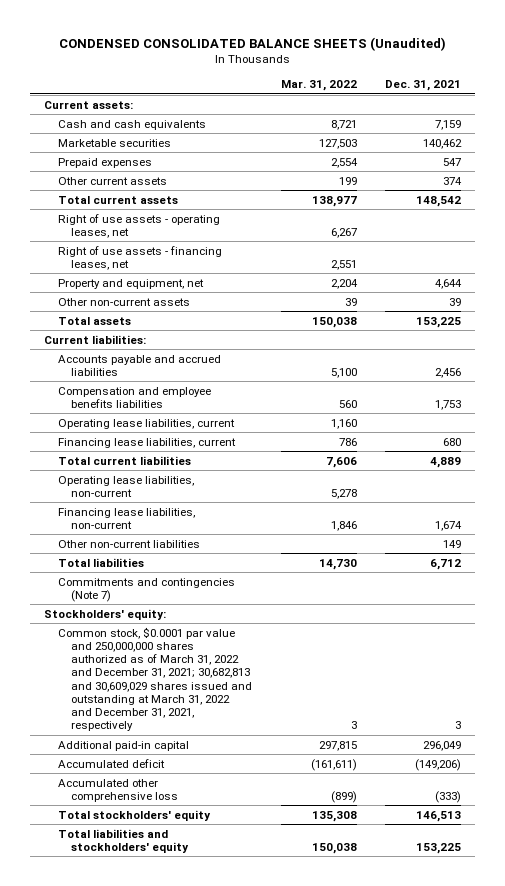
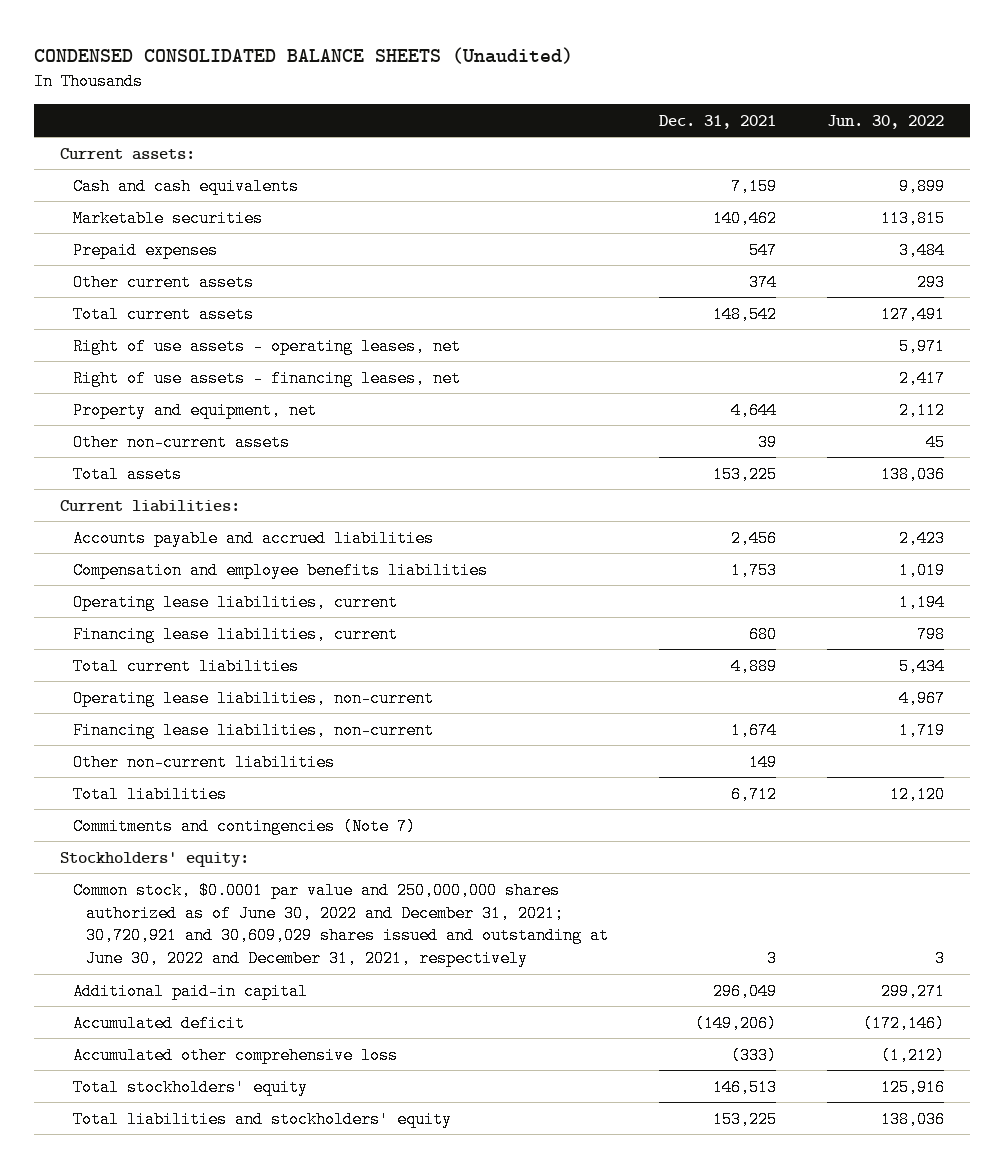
[280,80,357,92] Mar. 31, 2022 -> none
none -> [827,114,945,129] Jun. 30, 2022
[57,626,252,732] Common stock, $0.0001 par value and 250,000,000 shares authorized as of March 31, 2022 and December 31, 2021; 30,682,813 and 30,609,029 shares issued and outstanding at March 31, 2022 and December 31, 2021, respectively -> [72,881,609,968] Common stock, $0.0001 par value and 250,000,000 shares authorized as of June 30, 2022 and December 31, 2021; 30,720,921 and 30,609,029 shares issued and outstanding at June 30, 2022 and December 31, 2021, respectively

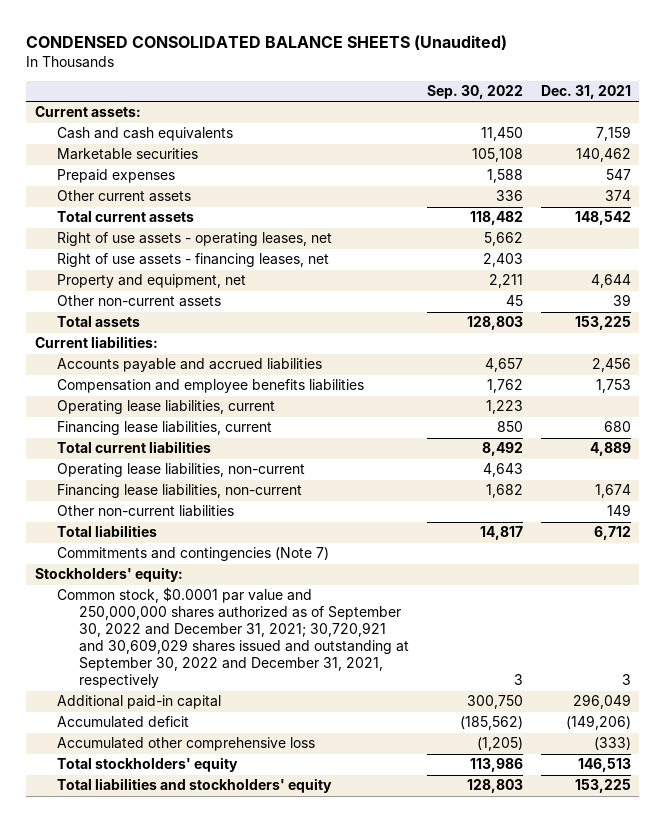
[827,114,945,129] Jun. 30, 2022 -> none
none -> [427,85,524,100] Sep. 30, 2022
[72,881,609,968] Common stock, $0.0001 par value and 250,000,000 shares authorized as of June 30, 2022 and December 31, 2021; 30,720,921 and 30,609,029 shares issued and outstanding at June 30, 2022 and December 31, 2021, respectively -> [57,587,410,689] Common stock, $0.0001 par value and 250,000,000 shares authorized as of September 30, 2022 and December 31, 2021; 30,720,921 and 30,609,029 shares issued and outstanding at September 30, 2022 and December 31, 2021, respectively

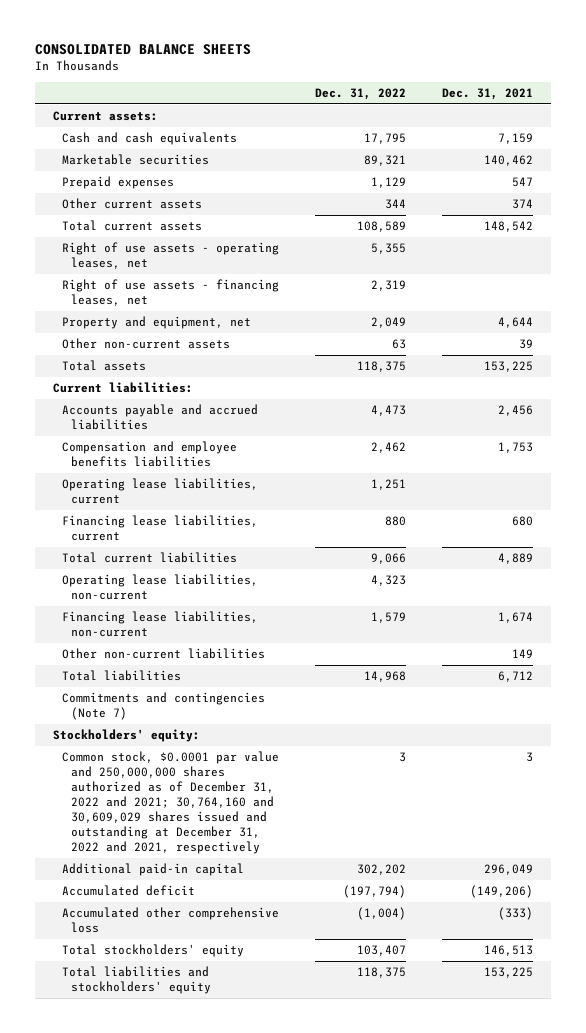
[25,34,507,50] CONDENSED CONSOLIDATED BALANCE SHEETS (Unaudited) -> [34,43,251,55] CONSOLIDATED BALANCE SHEETS
[427,85,524,100] Sep. 30, 2022 -> none
none -> [314,88,406,101] Dec. 31, 2022
[57,587,410,689] Common stock, $0.0001 par value and 250,000,000 shares authorized as of September 30, 2022 and December 31, 2021; 30,720,921 and 30,609,029 shares issued and outstanding at September 30, 2022 and December 31, 2021, respectively -> [61,751,279,855] Common stock, $0.0001 par value and 250,000,000 shares authorized as of December 31, 2022 and 2021; 30,764,160 and 30,609,029 shares issued and outstanding at December 31, 2022 and 2021, respectively

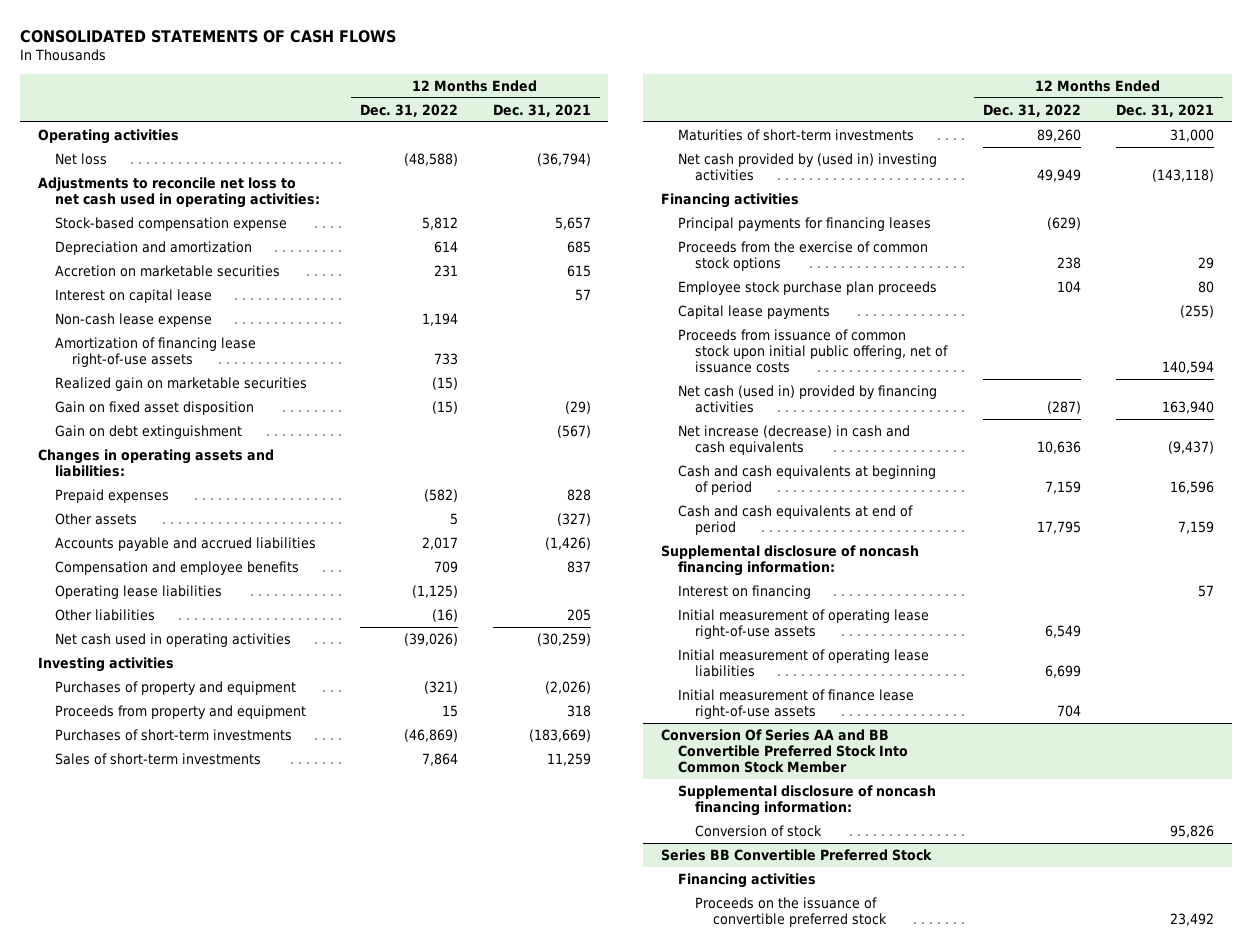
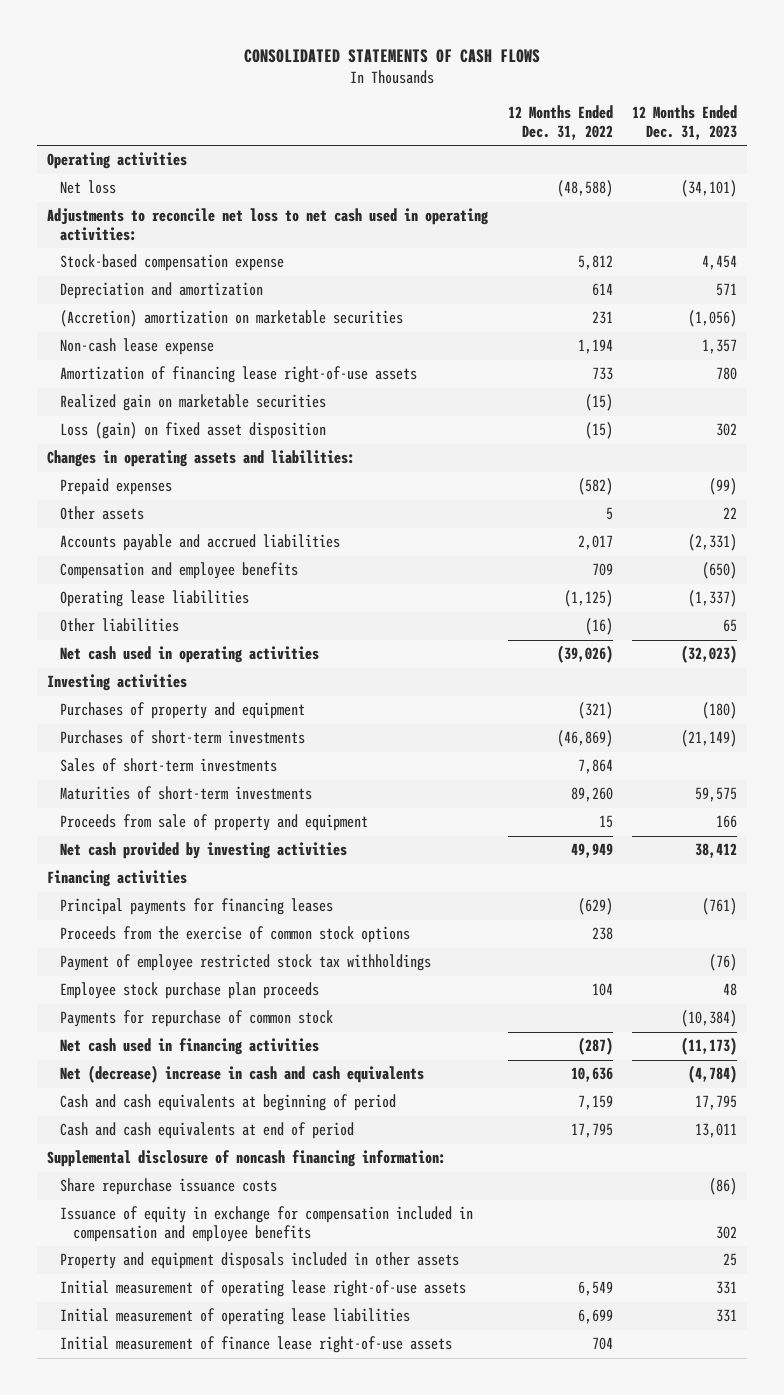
[492,103,591,117] Dec. 31, 2021 -> none
none -> [631,105,737,141] 12 Months Ended Dec. 31, 2023
[55,288,213,303] Interest on capital lease -> none
[55,264,281,277] Accretion on marketable securities -> [59,310,403,328] (Accretion) amortization on marketable securities
[55,424,243,439] Gain on debt extinguishment -> none
[55,400,255,415] Gain on fixed asset disposition -> [59,422,326,440] Loss (gain) on fixed asset disposition
[55,704,307,719] Proceeds from property and equipment -> none
none -> [59,814,368,832] Proceeds from sale of property and equipment
[678,152,938,181] Net cash provided by (used in) investing activities -> [59,842,347,860] Net cash provided by investing activities
none -> [59,954,431,972] Payment of employee restricted stock tax withholdings
[678,304,831,319] Capital lease payments -> none
[678,328,949,374] Proceeds from issuance of common stock upon initial public offering, net of issuance costs -> none
none -> [59,1010,333,1028] Payments for repurchase of common stock
[678,384,938,413] Net cash (used in) provided by financing activities -> [59,1038,319,1056] Net cash used in financing activities
[678,424,911,455] Net increase (decrease) in cash and cash equivalents -> [59,1065,424,1084] Net (decrease) increase in cash and cash equivalents
[678,584,812,599] Interest on financing -> none
none -> [59,1178,277,1196] Share repurchase issuance costs
none -> [59,1206,473,1243] Issuance of equity in exchange for compensation included in compensation and employee benefits
none -> [59,1252,459,1270] Property and equipment disposals included in other assets
[660,728,909,774] Conversion Of Series AA and BB Convertible Preferred Stock Into Common Stock Member -> none
[678,784,937,816] Supplemental disclosure of noncash financing information: -> none
[695,824,823,837] Conversion of stock -> none
[660,848,932,861] Series BB Convertible Preferred Stock -> none
[678,872,817,888] Financing activities -> none
[695,896,887,927] Proceeds on the issuance of convertible preferred stock -> none

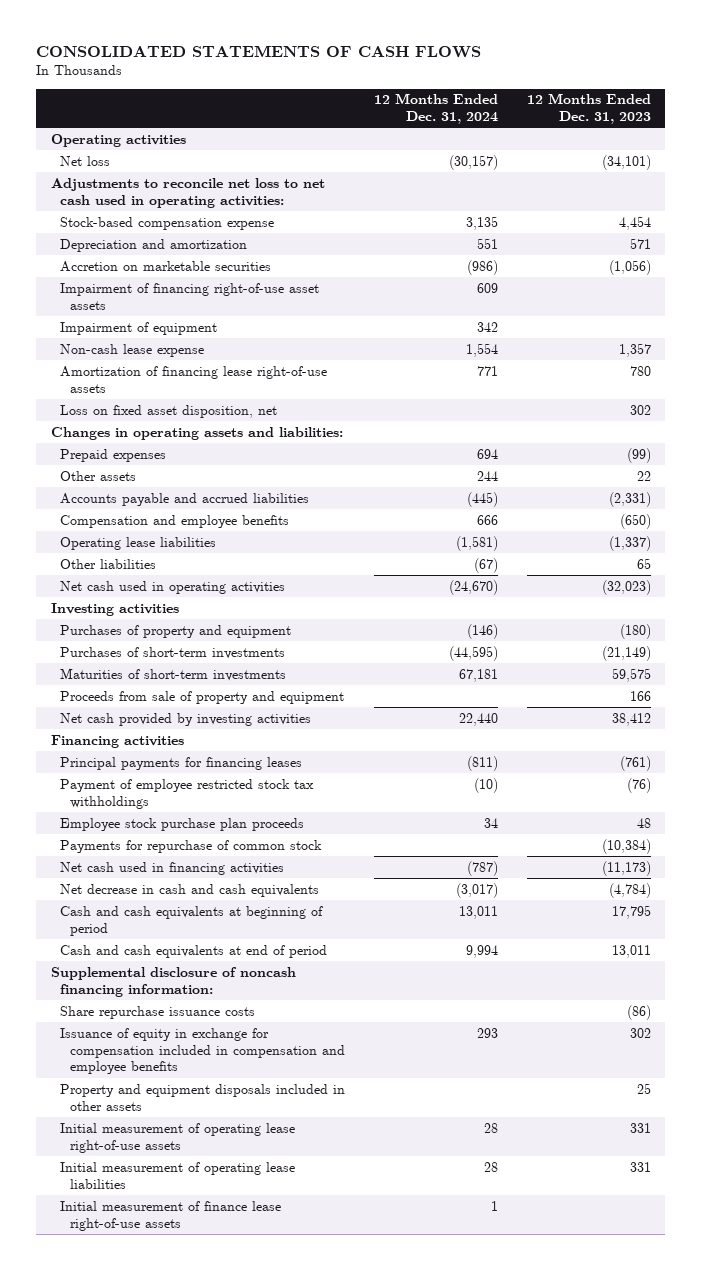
[507,105,613,141] 12 Months Ended Dec. 31, 2022 -> none
none -> [374,93,499,125] 12 Months Ended Dec. 31, 2024
[59,310,403,328] (Accretion) amortization on marketable securities -> [60,260,272,272] Accretion on marketable securities
none -> [60,282,320,310] Impairment of financing right-of-use asset assets
none -> [60,321,218,335] Impairment of equipment
[59,394,326,412] Realized gain on marketable securities -> none
[59,422,326,440] Loss (gain) on fixed asset disposition -> [60,404,278,418] Loss on fixed asset disposition, net
[59,758,277,773] Sales of short-term investments -> none
[59,926,410,944] Proceeds from the exercise of common stock options -> none
[59,1065,424,1084] Net (decrease) increase in cash and cash equivalents -> [60,883,320,897] Net decrease in cash and cash equivalents

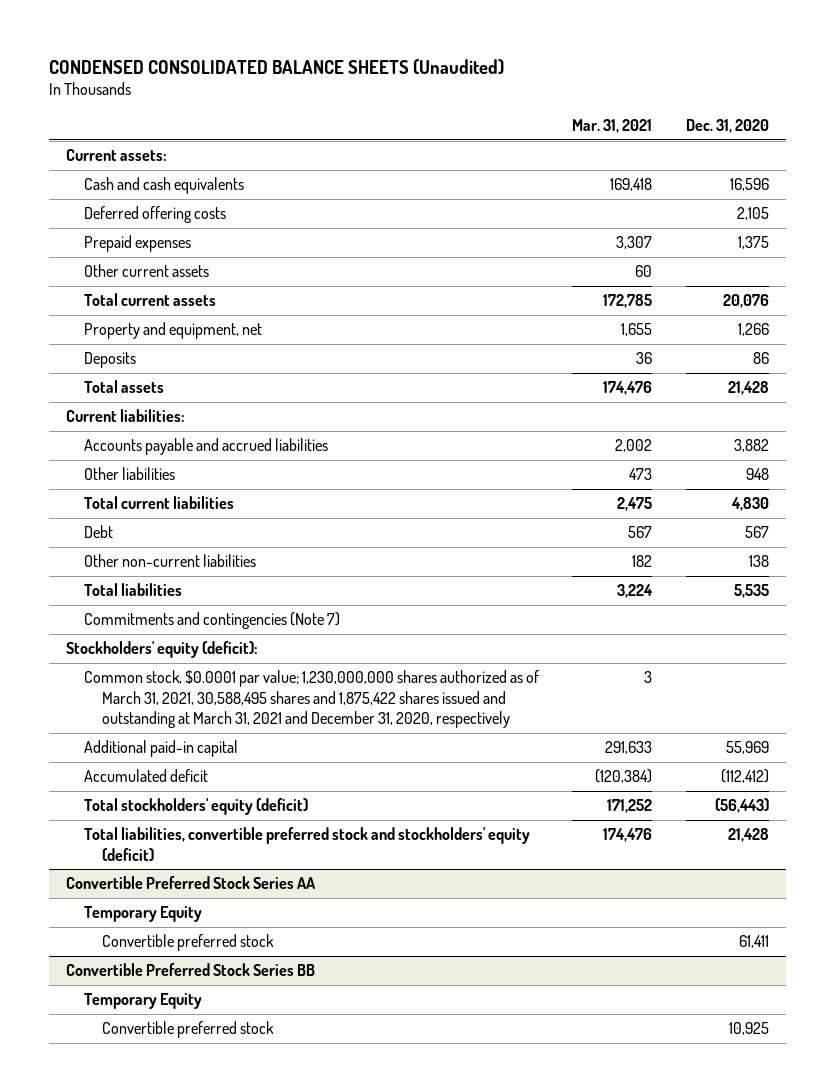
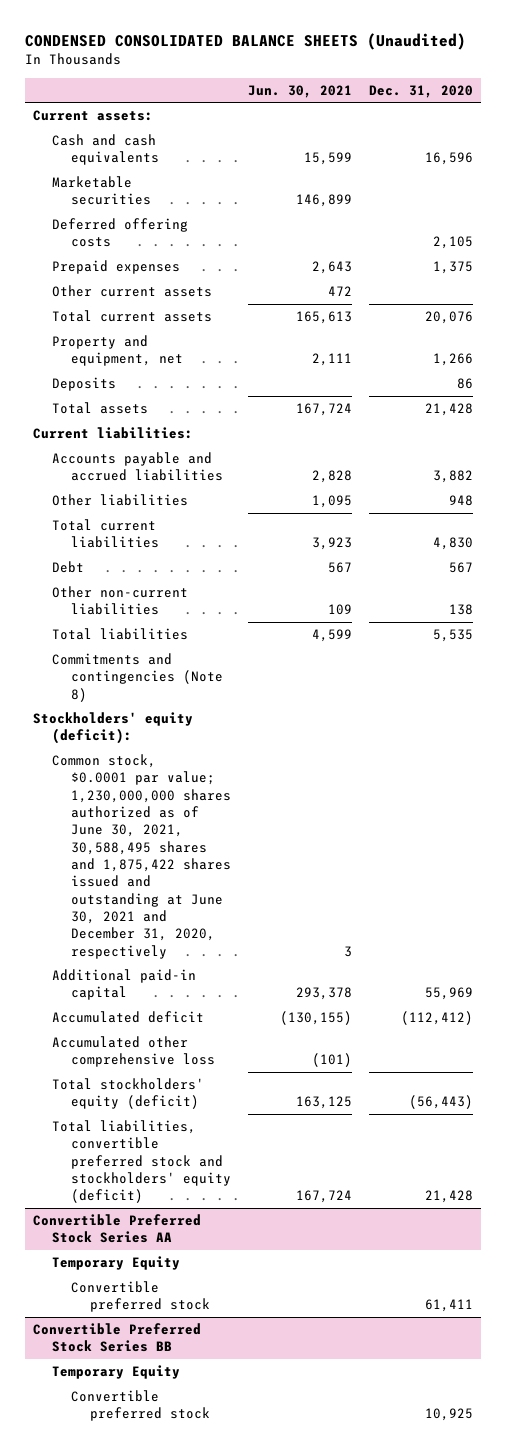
[572,119,653,134] Mar. 31, 2021 -> none
none -> [247,84,352,98] Jun. 30, 2021
none -> [52,176,152,206] Marketable securities
[83,612,340,630] Commitments and contingencies (Note 7) -> [52,653,224,702] Commitments and contingencies (Note 8)
[83,670,539,729] Common stock, $0.0001 par value; 1,230,000,000 shares authorized as of March 31, 2021, 30,588,495 shares and 1,875,422 shares issued and outstanding at March 31, 2021 and December 31, 2020, respectively -> [52,754,232,959] Common stock, $0.0001 par value; 1,230,000,000 shares authorized as of June 30, 2021, 30,588,495 shares and 1,875,422 shares issued and outstanding at June 30, 2021 and December 31, 2020, respectively
none -> [52,1036,216,1068] Accumulated other comprehensive loss

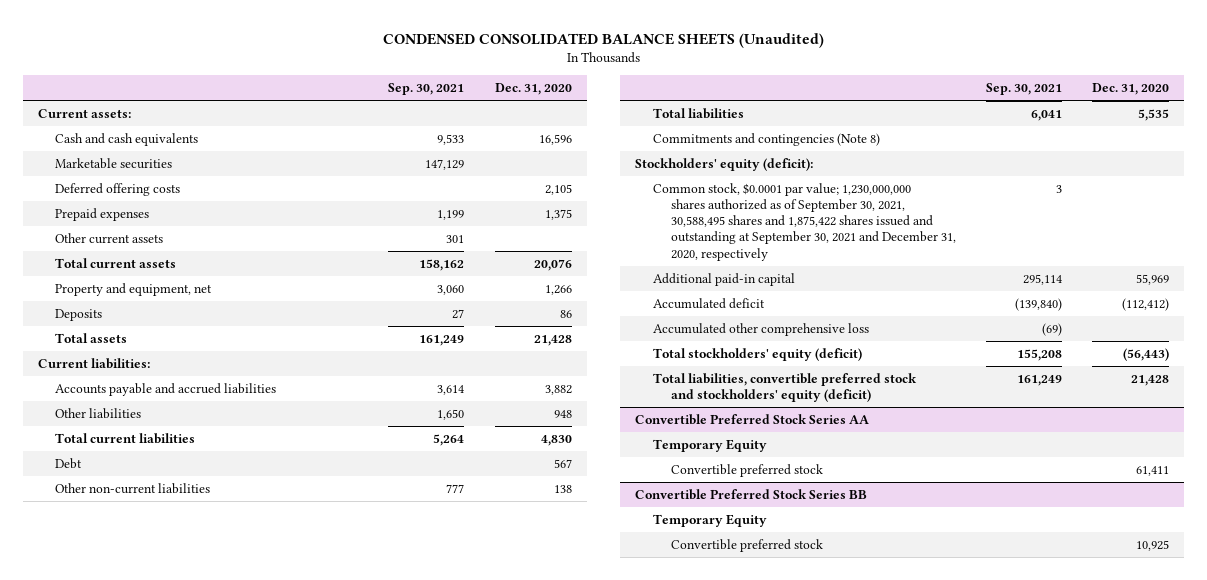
[247,84,352,98] Jun. 30, 2021 -> none
none -> [388,83,465,96] Sep. 30, 2021
[52,754,232,959] Common stock, $0.0001 par value; 1,230,000,000 shares authorized as of June 30, 2021, 30,588,495 shares and 1,875,422 shares issued and outstanding at June 30, 2021 and December 31, 2020, respectively -> [653,182,957,261] Common stock, $0.0001 par value; 1,230,000,000 shares authorized as of September 30, 2021, 30,588,495 shares and 1,875,422 shares issued and outstanding at September 30, 2021 and December 31, 2020, respectively

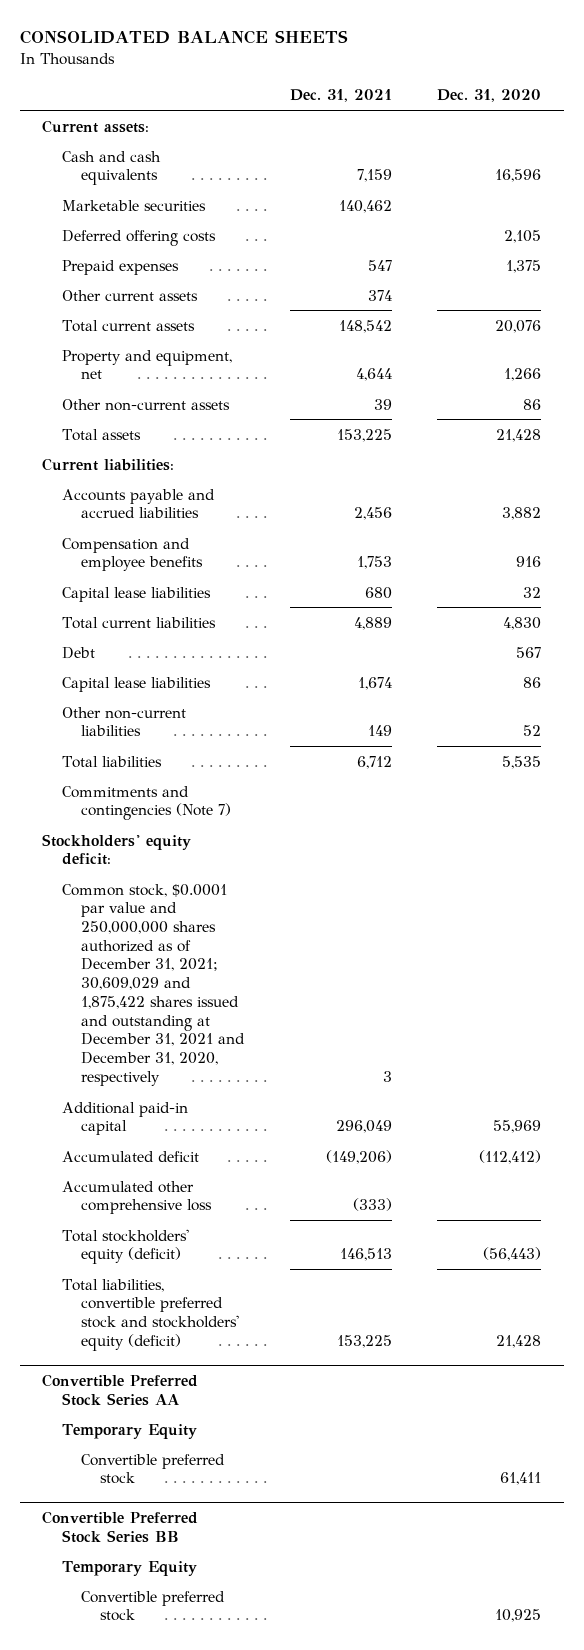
[382,32,824,48] CONDENSED CONSOLIDATED BALANCE SHEETS (Unaudited) -> [19,30,348,45] CONSOLIDATED BALANCE SHEETS
[388,83,465,96] Sep. 30, 2021 -> none
none -> [289,89,392,103] Dec. 31, 2021
[55,308,103,321] Deposits -> none
none -> [61,398,230,411] Other non-current assets
[55,407,142,419] Other liabilities -> none
none -> [61,537,203,572] Compensation and employee benefits
none -> [61,586,211,602] Capital lease liabilities
none -> [61,676,211,692] Capital lease liabilities
[553,484,572,493] 138 -> [523,725,542,737] 52
[653,132,881,146] Commitments and contingencies (Note 8) -> [61,785,231,821] Commitments and contingencies (Note 7)
[635,157,814,171] Stockholders' equity (deficit): -> [42,833,192,866] Stockholders' equity deficit:
[653,182,957,261] Common stock, $0.0001 par value; 1,230,000,000 shares authorized as of September 30, 2021, 30,588,495 shares and 1,875,422 shares issued and outstanding at September 30, 2021 and December 31, 2020, respectively -> [61,883,245,1086] Common stock, $0.0001 par value and 250,000,000 shares authorized as of December 31, 2021; 30,609,029 and 1,875,422 shares issued and outstanding at December 31, 2021 and December 31, 2020, respectively

